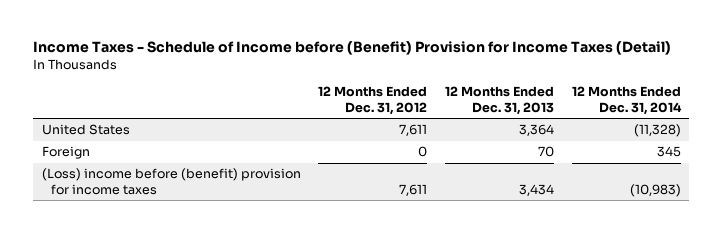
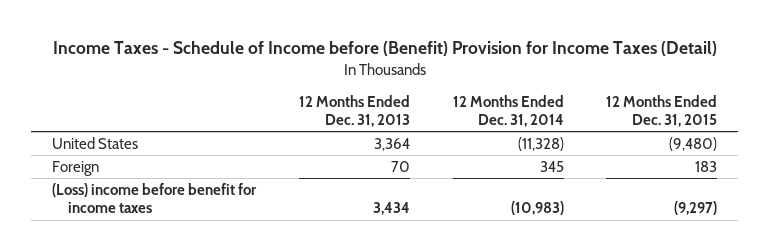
[318,86,428,115] 12 Months Ended Dec. 31, 2012 -> none
none -> [606,94,718,128] 12 Months Ended Dec. 31, 2015
[41,168,301,195] (Loss) income before (benefit) provision for income taxes -> [52,182,258,214] (Loss) income before benefit for income taxes

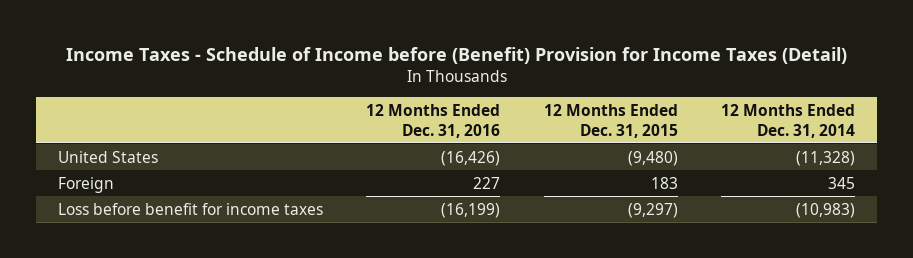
[298,94,410,128] 12 Months Ended Dec. 31, 2013 -> none
none -> [366,103,501,138] 12 Months Ended Dec. 31, 2016
[52,182,258,214] (Loss) income before benefit for income taxes -> [57,202,323,215] Loss before benefit for income taxes

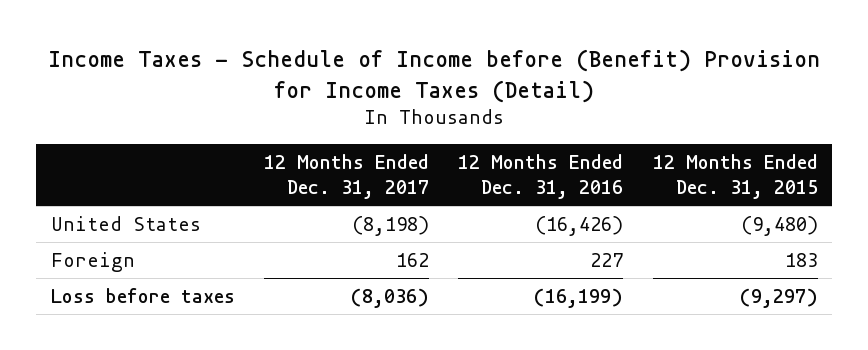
[721,103,856,138] 12 Months Ended Dec. 31, 2014 -> none
none -> [264,153,430,200] 12 Months Ended Dec. 31, 2017
[57,202,323,215] Loss before benefit for income taxes -> [50,287,235,303] Loss before taxes

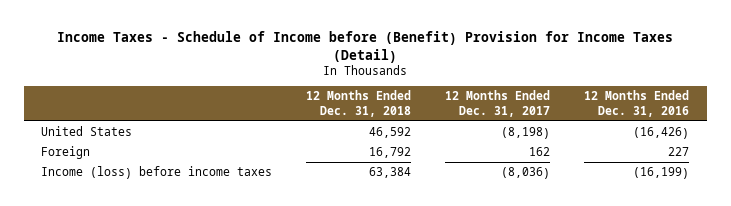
[652,153,818,200] 12 Months Ended Dec. 31, 2015 -> none
none -> [306,90,412,117] 12 Months Ended Dec. 31, 2018
[50,287,235,303] Loss before taxes -> [41,165,273,179] Income (loss) before income taxes

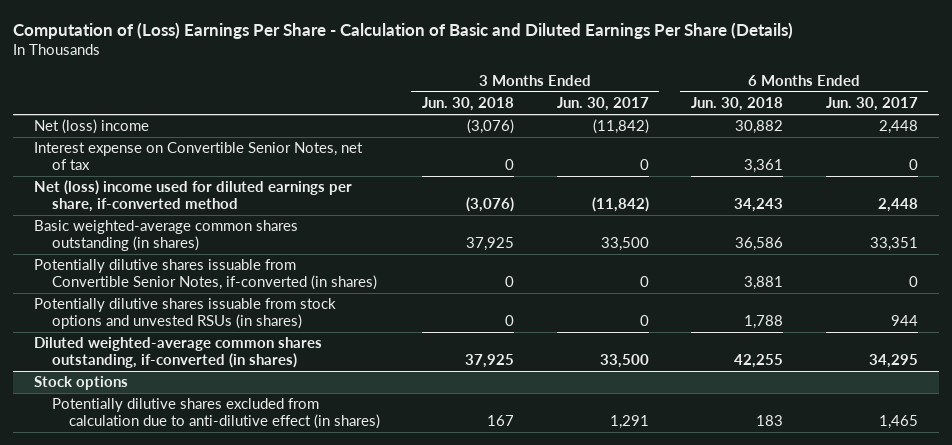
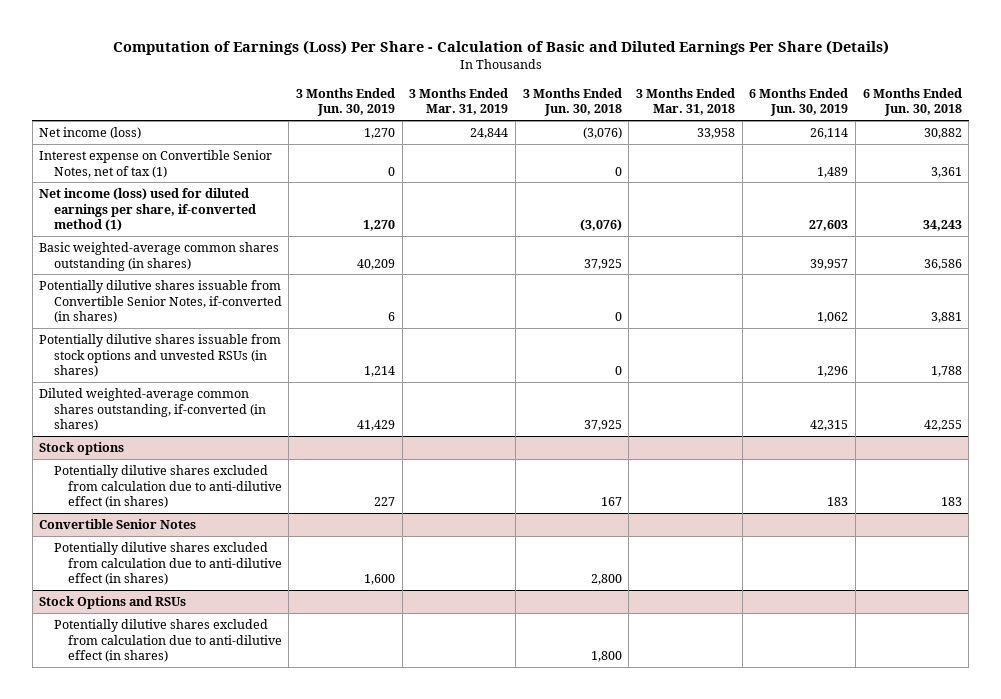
[13,21,794,39] Computation of (Loss) Earnings Per Share - Calculation of Basic and Diluted Earnings Per Share (Details) -> [112,39,889,55] Computation of Earnings (Loss) Per Share - Calculation of Basic and Diluted Earnings Per Share (Details)
[556,97,649,112] Jun. 30, 2017 -> none
[825,97,918,112] Jun. 30, 2017 -> none
none -> [296,87,396,117] 3 Months Ended Jun. 30, 2019
none -> [409,87,509,116] 3 Months Ended Mar. 31, 2019
none -> [636,87,736,116] 3 Months Ended Mar. 31, 2018
none -> [749,87,849,117] 6 Months Ended Jun. 30, 2019
[34,119,150,135] Net (loss) income -> [39,127,142,140] Net income (loss)
[34,142,364,171] Interest expense on Convertible Senior Notes, net of tax -> [39,150,273,178] Interest expense on Convertible Senior Notes, net of tax (1)
[34,180,353,213] Net (loss) income used for diluted earnings per share, if-converted method -> [39,188,256,232] Net income (loss) used for diluted earnings per share, if-converted method (1)
none -> [39,519,197,530] Convertible Senior Notes
none -> [53,542,282,586] Potentially dilutive shares excluded from calculation due to anti-dilutive effect (in shares)
none -> [39,596,187,610] Stock Options and RSUs
none -> [53,619,282,663] Potentially dilutive shares excluded from calculation due to anti-dilutive effect (in shares)

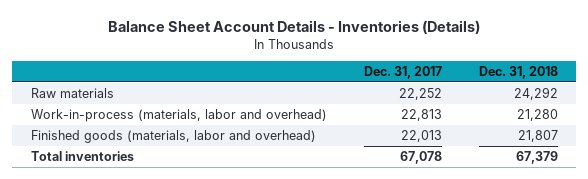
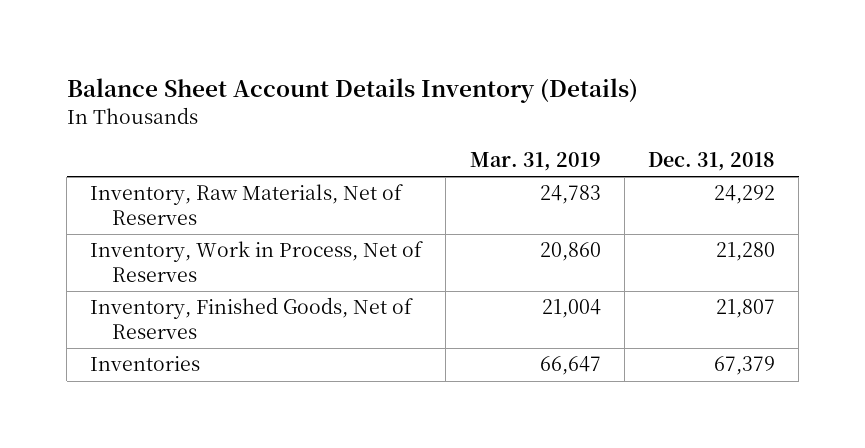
[108,19,481,34] Balance Sheet Account Details - Inventories (Details) -> [66,78,638,104] Balance Sheet Account Details Inventory (Details)
[363,66,442,80] Dec. 31, 2017 -> none
none -> [469,151,601,171] Mar. 31, 2019
[30,87,114,98] Raw materials -> [90,184,404,226] Inventory, Raw Materials, Net of Reserves
[30,108,327,122] Work-in-process (materials, labor and overhead) -> [90,241,424,283] Inventory, Work in Process, Net of Reserves
[30,129,316,143] Finished goods (materials, labor and overhead) -> [90,297,414,340] Inventory, Finished Goods, Net of Reserves
[30,150,134,161] Total inventories -> [90,356,201,372] Inventories

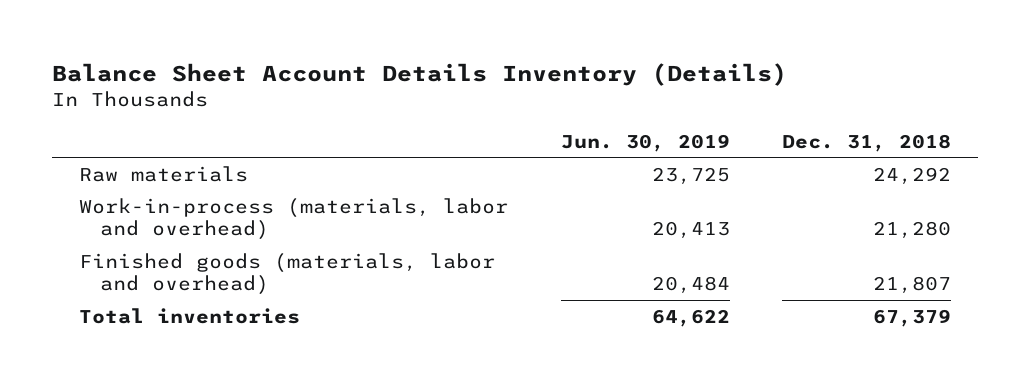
[469,151,601,171] Mar. 31, 2019 -> none
none -> [560,133,730,152] Jun. 30, 2019
[90,184,404,226] Inventory, Raw Materials, Net of Reserves -> [78,165,248,182] Raw materials
[90,241,424,283] Inventory, Work in Process, Net of Reserves -> [78,197,508,240] Work-in-process (materials, labor and overhead)
[90,297,414,340] Inventory, Finished Goods, Net of Reserves -> [78,252,495,295] Finished goods (materials, labor and overhead)
[90,356,201,372] Inventories -> [78,307,300,324] Total inventories

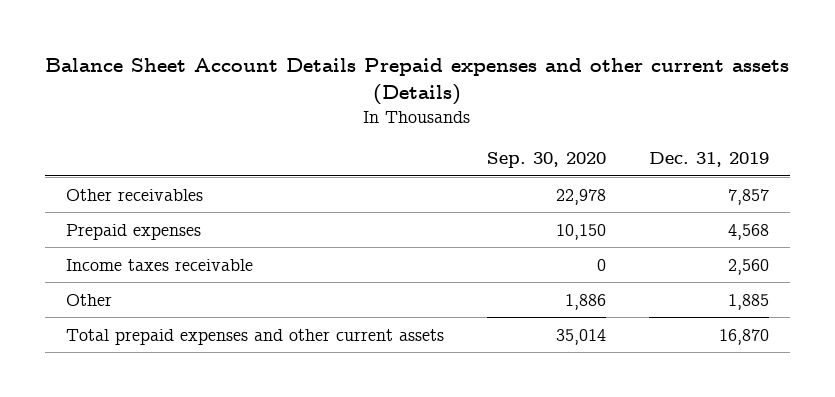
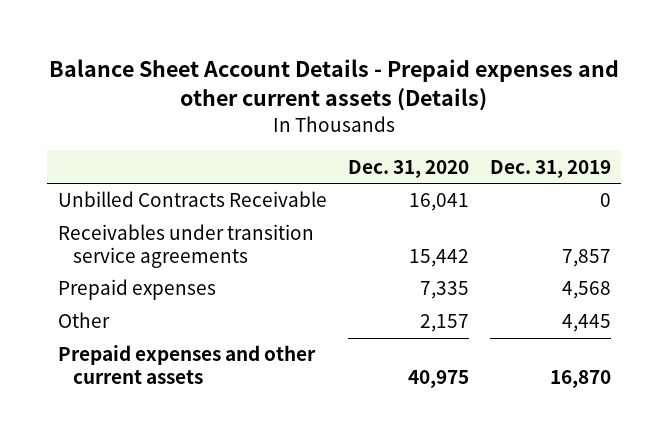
[45,57,790,106] Balance Sheet Account Details Prepaid expenses and other current assets (Details) -> [49,58,620,111] Balance Sheet Account Details - Prepaid expenses and other current assets (Details)
[486,152,606,169] Sep. 30, 2020 -> none
none -> [347,159,469,178] Dec. 31, 2020
none -> [57,191,327,208] Unbilled Contracts Receivable
[66,188,204,201] Other receivables -> [57,224,314,268] Receivables under transition service agreements
[66,258,254,271] Income taxes receivable -> none
[727,293,769,310] 1,885 -> [561,314,611,333] 4,445
[66,328,445,345] Total prepaid expenses and other current assets -> [57,345,316,384] Prepaid expenses and other current assets

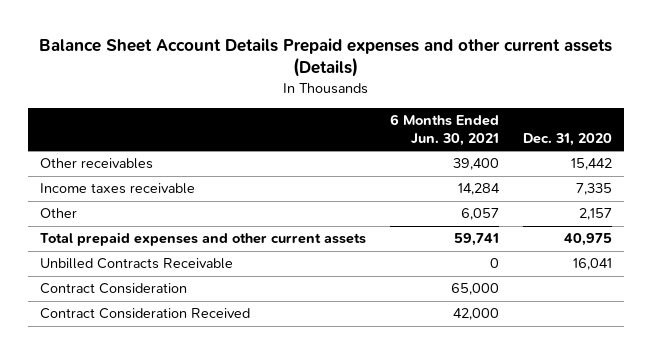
[49,58,620,111] Balance Sheet Account Details - Prepaid expenses and other current assets (Details) -> [38,37,612,78] Balance Sheet Account Details Prepaid expenses and other current assets (Details)
[489,159,611,178] Dec. 31, 2019 -> none
none -> [389,114,499,146] 6 Months Ended Jun. 30, 2021
[57,224,314,268] Receivables under transition service agreements -> [39,158,153,170] Other receivables
[57,279,216,301] Prepaid expenses -> [39,183,195,195] Income taxes receivable
[57,345,316,384] Prepaid expenses and other current assets -> [39,232,366,247] Total prepaid expenses and other current assets
[57,191,327,208] Unbilled Contracts Receivable -> [39,258,233,270] Unbilled Contracts Receivable
none -> [39,283,187,295] Contract Consideration
none -> [39,308,250,320] Contract Consideration Received

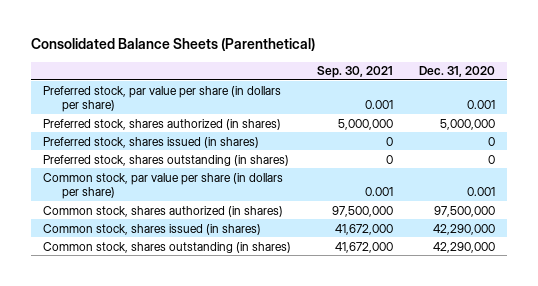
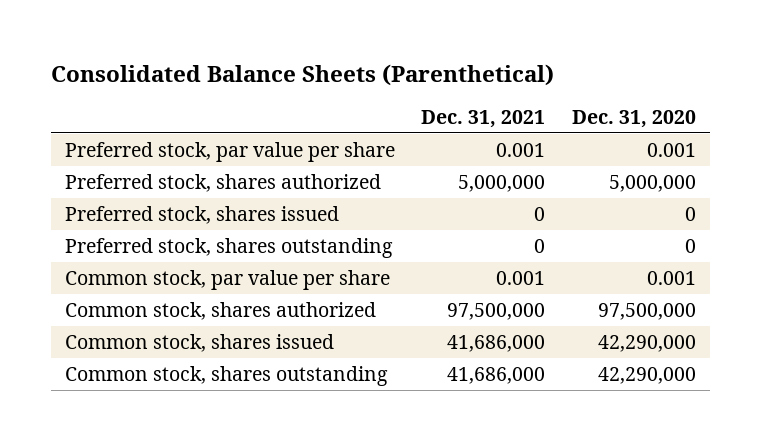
[316,66,393,79] Sep. 30, 2021 -> none
none -> [421,110,546,129] Dec. 31, 2021
[43,85,282,113] Preferred stock, par value per share (in dollars per share) -> [64,141,395,162] Preferred stock, par value per share
[43,118,282,130] Preferred stock, shares authorized (in shares) -> [64,173,381,192] Preferred stock, shares authorized
[43,136,260,148] Preferred stock, shares issued (in shares) -> [64,205,339,224] Preferred stock, shares issued
[43,154,290,166] Preferred stock, shares outstanding (in shares) -> [64,237,393,258] Preferred stock, shares outstanding
[43,172,284,200] Common stock, par value per share (in dollars per share) -> [64,269,390,290] Common stock, par value per share
[43,205,284,217] Common stock, shares authorized (in shares) -> [64,301,376,320] Common stock, shares authorized
[43,223,262,235] Common stock, shares issued (in shares) -> [64,333,334,352] Common stock, shares issued
[43,241,292,253] Common stock, shares outstanding (in shares) -> [64,365,388,386] Common stock, shares outstanding

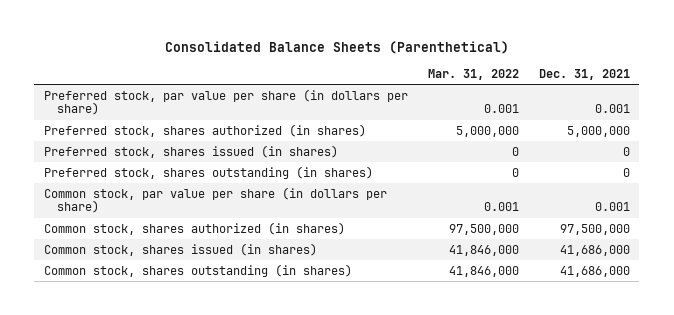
[572,110,697,129] Dec. 31, 2020 -> none
none -> [427,68,519,80] Mar. 31, 2022
[64,141,395,162] Preferred stock, par value per share -> [44,88,409,115] Preferred stock, par value per share (in dollars per share)
[64,173,381,192] Preferred stock, shares authorized -> [44,123,367,137] Preferred stock, shares authorized (in shares)
[64,205,339,224] Preferred stock, shares issued -> [44,144,339,158] Preferred stock, shares issued (in shares)
[64,237,393,258] Preferred stock, shares outstanding -> [44,165,374,179] Preferred stock, shares outstanding (in shares)
[64,269,390,290] Common stock, par value per share -> [44,186,388,213] Common stock, par value per share (in dollars per share)
[64,301,376,320] Common stock, shares authorized -> [44,221,346,235] Common stock, shares authorized (in shares)
[64,333,334,352] Common stock, shares issued -> [44,242,318,256] Common stock, shares issued (in shares)
[64,365,388,386] Common stock, shares outstanding -> [44,263,353,277] Common stock, shares outstanding (in shares)

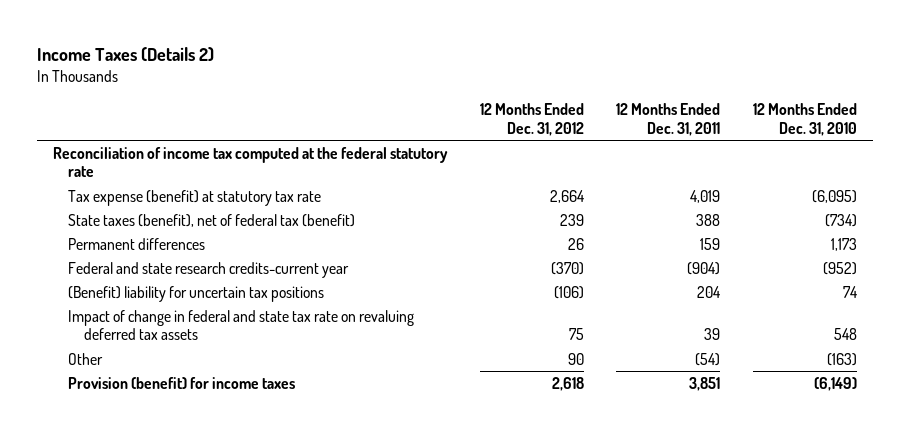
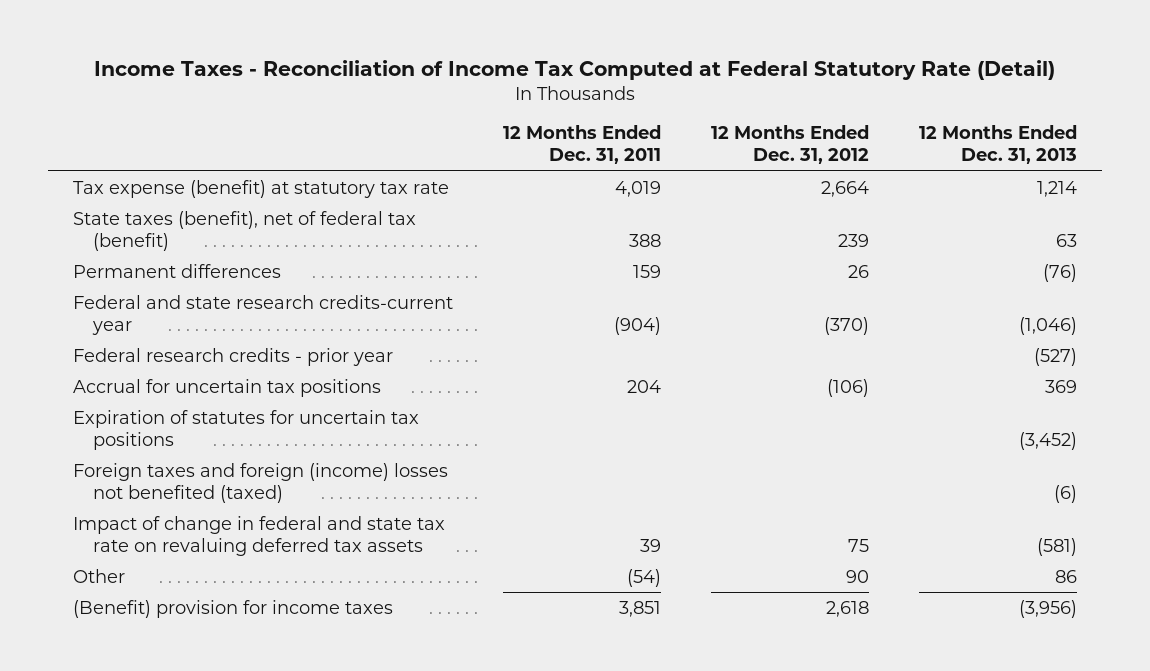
[37,47,215,63] Income Taxes (Details 2) -> [94,59,1056,80] Income Taxes - Reconciliation of Income Tax Computed at Federal Statutory Rate (Detail)
[752,103,857,137] 12 Months Ended Dec. 31, 2010 -> none
none -> [919,125,1078,165] 12 Months Ended Dec. 31, 2013
[53,146,449,178] Reconciliation of income tax computed at the federal statutory rate -> none
none -> [72,347,393,366] Federal research credits - prior year
[68,285,325,302] (Benefit) liability for uncertain tax positions -> [72,378,381,397] Accrual for uncertain tax positions
none -> [72,409,419,450] Expiration of statutes for uncertain tax positions
none -> [72,462,448,503] Foreign taxes and foreign (income) losses not benefited (taxed)
[68,376,296,389] Provision (benefit) for income taxes -> [72,599,393,618] (Benefit) provision for income taxes

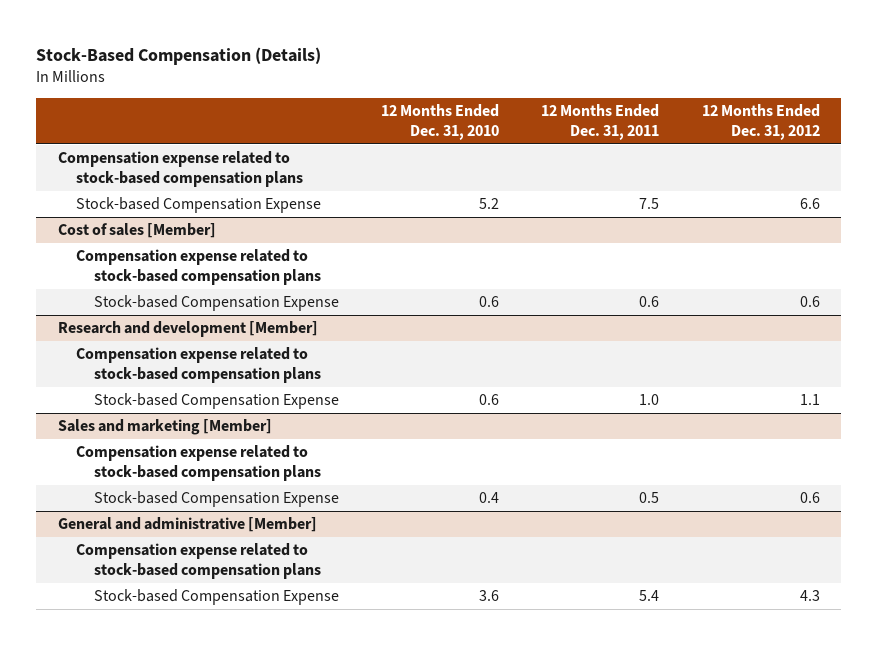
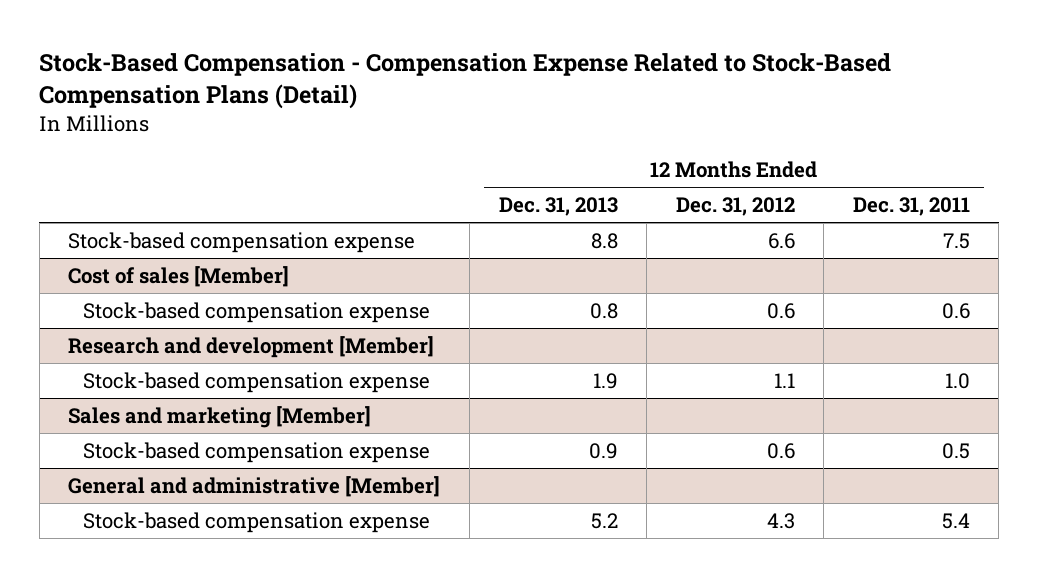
[36,46,322,65] Stock-Based Compensation (Details) -> [39,53,892,110] Stock-Based Compensation - Compensation Expense Related to Stock-Based Compensation Plans (Detail)
[381,104,500,141] 12 Months Ended Dec. 31, 2010 -> none
none -> [498,197,618,217] Dec. 31, 2013
[57,151,303,187] Compensation expense related to stock-based compensation plans -> none
[75,197,321,214] Stock-based Compensation Expense -> [68,232,416,254] Stock-based compensation expense
[75,249,321,285] Compensation expense related to stock-based compensation plans -> none
[93,295,339,312] Stock-based Compensation Expense -> [83,302,431,324] Stock-based compensation expense
[75,347,321,383] Compensation expense related to stock-based compensation plans -> none
[93,393,339,410] Stock-based Compensation Expense -> [83,372,431,394] Stock-based compensation expense
[75,445,321,481] Compensation expense related to stock-based compensation plans -> none
[93,491,339,508] Stock-based Compensation Expense -> [83,442,431,464] Stock-based compensation expense
[75,543,321,579] Compensation expense related to stock-based compensation plans -> none
[93,589,339,606] Stock-based Compensation Expense -> [83,512,431,534] Stock-based compensation expense

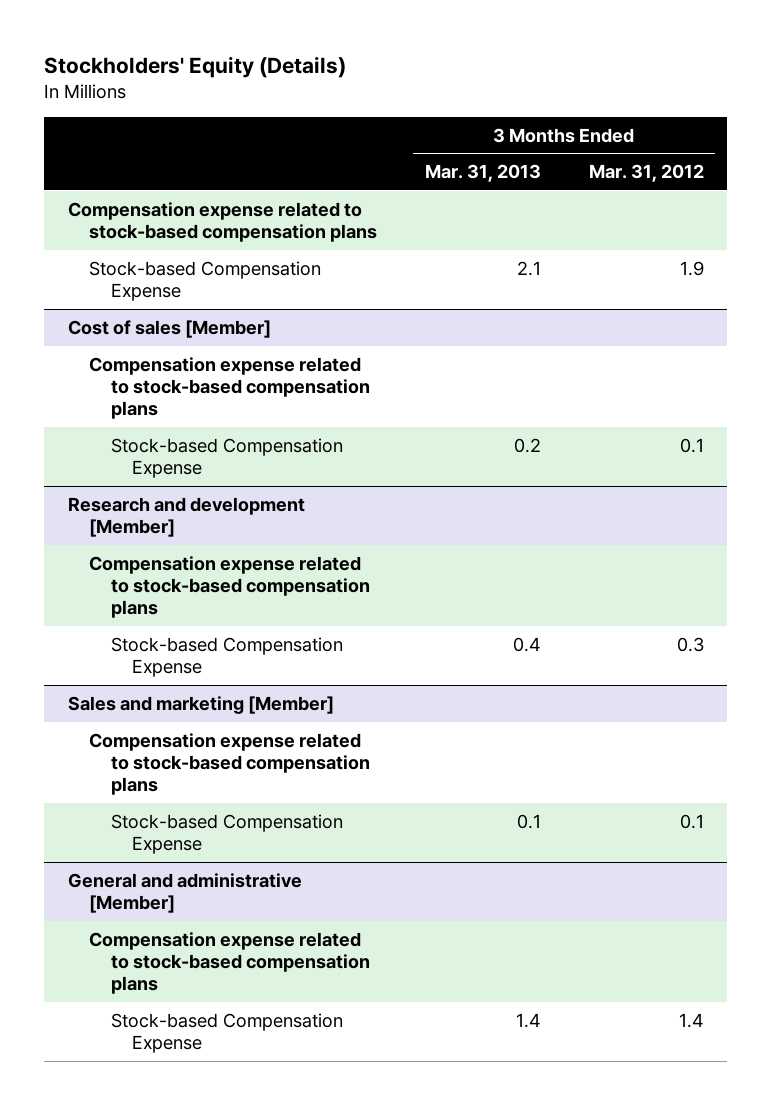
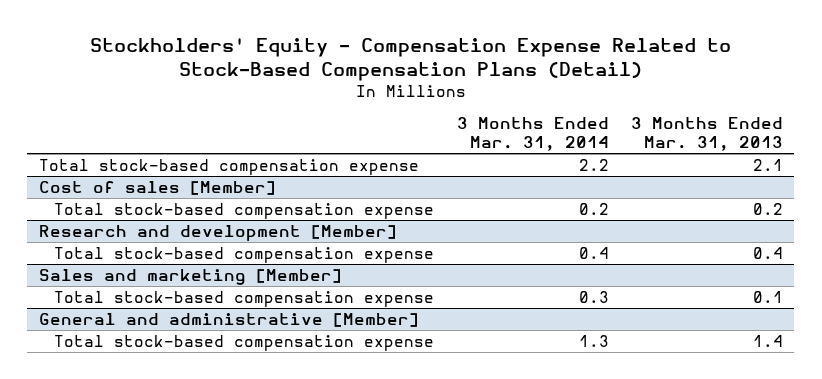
[43,55,346,78] Stockholders' Equity (Details) -> [89,37,731,81] Stockholders' Equity - Compensation Expense Related to Stock-Based Compensation Plans (Detail)
[588,164,704,183] Mar. 31, 2012 -> none
none -> [456,117,609,151] 3 Months Ended Mar. 31, 2014
[67,201,378,242] Compensation expense related to stock-based compensation plans -> none
[89,260,322,301] Stock-based Compensation Expense -> [38,159,419,176] Total stock-based compensation expense
[89,356,370,419] Compensation expense related to stock-based compensation plans -> none
[110,437,343,478] Stock-based Compensation Expense -> [54,203,435,220] Total stock-based compensation expense
[89,555,370,618] Compensation expense related to stock-based compensation plans -> none
[110,636,343,677] Stock-based Compensation Expense -> [54,247,435,264] Total stock-based compensation expense
[89,732,370,795] Compensation expense related to stock-based compensation plans -> none
[110,813,343,854] Stock-based Compensation Expense -> [54,291,435,308] Total stock-based compensation expense
[89,931,370,994] Compensation expense related to stock-based compensation plans -> none
[110,1012,343,1053] Stock-based Compensation Expense -> [54,335,435,352] Total stock-based compensation expense

